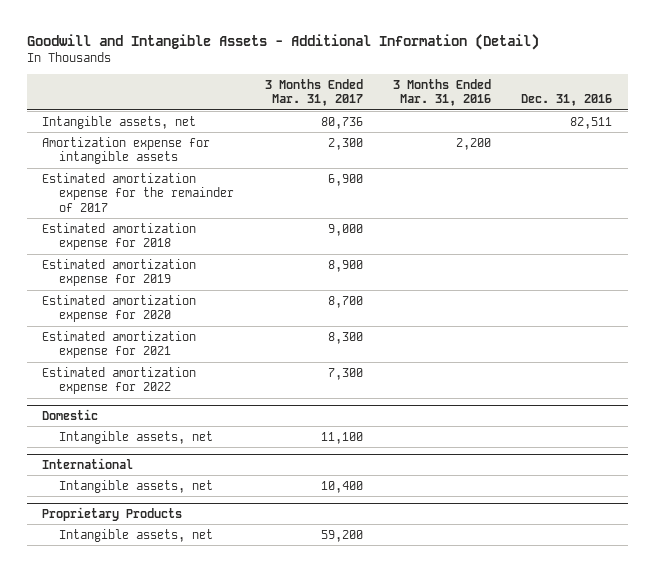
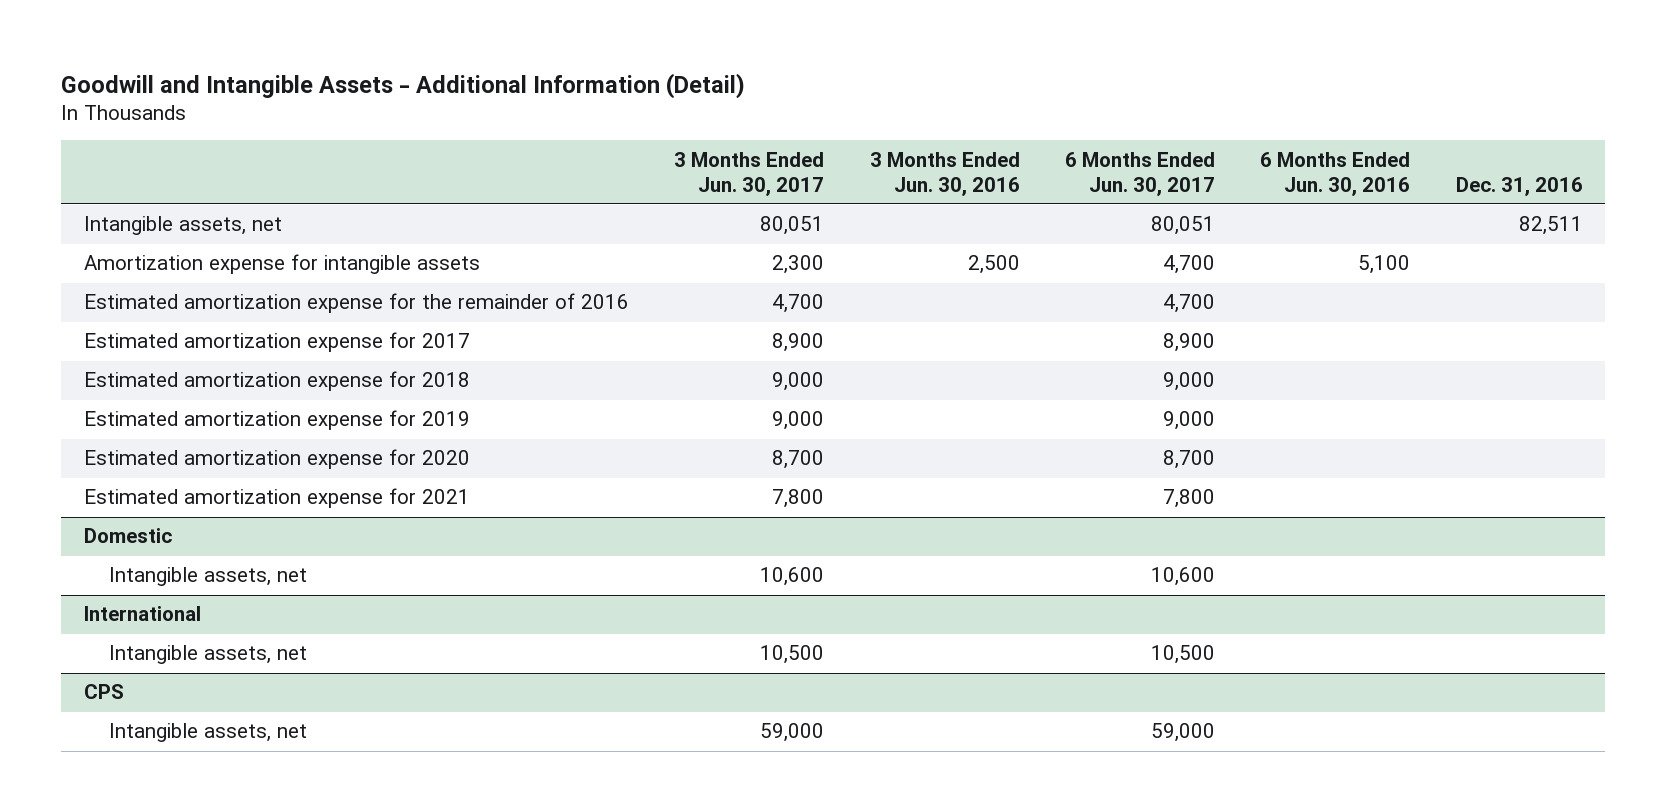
[264,78,363,107] 3 Months Ended Mar. 31, 2017 -> none
[393,78,492,107] 3 Months Ended Mar. 31, 2016 -> none
none -> [674,151,825,196] 3 Months Ended Jun. 30, 2017
none -> [869,151,1020,196] 3 Months Ended Jun. 30, 2016
none -> [1064,151,1215,196] 6 Months Ended Jun. 30, 2017
none -> [1260,151,1411,196] 6 Months Ended Jun. 30, 2016
[42,172,235,212] Estimated amortization expense for the remainder of 2017 -> [83,293,629,314] Estimated amortization expense for the remainder of 2016
none -> [83,332,470,353] Estimated amortization expense for 2017
[42,366,197,395] Estimated amortization expense for 2022 -> none
[42,507,183,522] Proprietary Products -> none
[59,528,214,542] Intangible assets, net -> none
none -> [83,684,124,700] CPS
none -> [108,723,307,743] Intangible assets, net

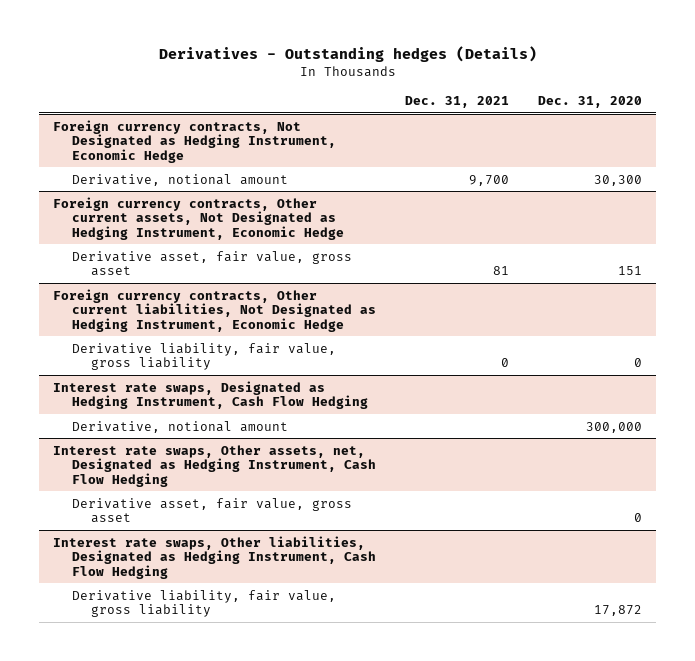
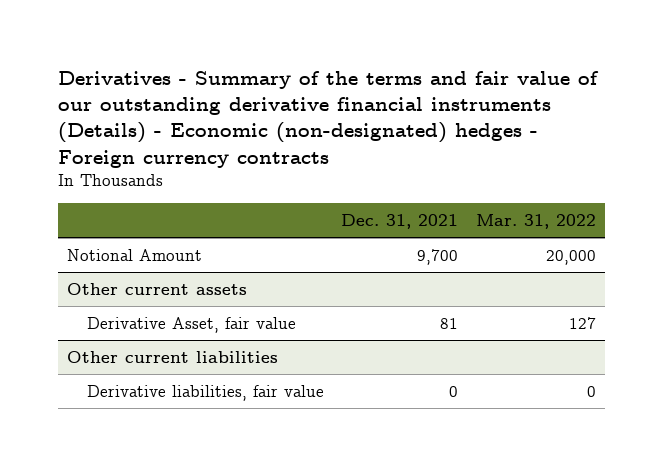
[158,45,537,62] Derivatives - Outstanding hedges (Details) -> [58,70,600,168] Derivatives - Summary of the terms and fair value of our outstanding derivative financial instruments (Details) - Economic (non-designated) hedges - Foreign currency contracts
[537,95,642,108] Dec. 31, 2020 -> none
none -> [475,214,596,230] Mar. 31, 2022
[53,119,337,163] Foreign currency contracts, Not Designated as Hedging Instrument, Economic Hedge -> none
[72,173,289,186] Derivative, notional amount -> none
[53,380,369,410] Interest rate swaps, Designated as Hedging Instrument, Cash Flow Hedging -> none
[72,420,289,433] Derivative, notional amount -> none
[53,444,377,487] Interest rate swaps, Other assets, net, Designated as Hedging Instrument, Cash Flow Hedging -> none
[72,497,353,524] Derivative asset, fair value, gross asset -> none
[53,535,377,579] Interest rate swaps, Other liabilities, Designated as Hedging Instrument, Cash Flow Hedging -> none
[72,589,337,618] Derivative liability, fair value, gross liability -> none
none -> [67,248,203,261] Notional Amount
[53,196,345,240] Foreign currency contracts, Other current assets, Not Designated as Hedging Instrument, Economic Hedge -> [67,282,248,295] Other current assets
[72,250,353,277] Derivative asset, fair value, gross asset -> [86,316,296,333] Derivative Asset, fair value
[53,288,377,332] Foreign currency contracts, Other current liabilities, Not Designated as Hedging Instrument, Economic Hedge -> [67,350,279,363] Other current liabilities
[72,342,337,371] Derivative liability, fair value, gross liability -> [86,384,324,401] Derivative liabilities, fair value

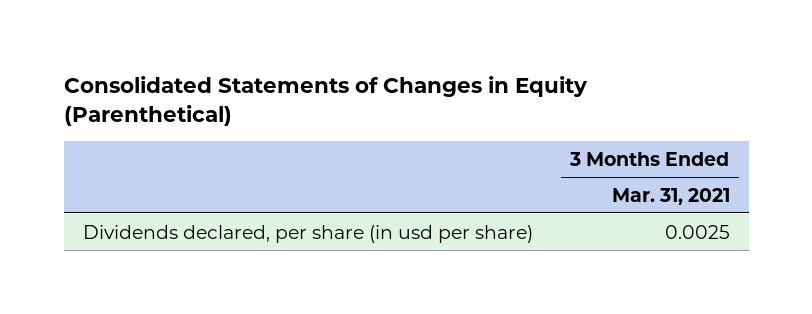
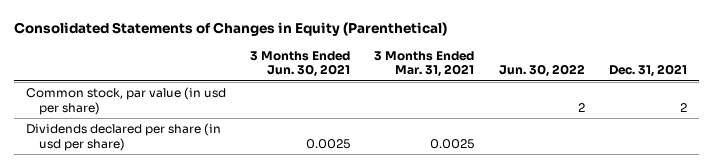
none -> [250,50,351,78] 3 Months Ended Jun. 30, 2021
none -> [498,64,585,78] Jun. 30, 2022
none -> [608,64,687,78] Dec. 31, 2021
none -> [26,87,227,115] Common stock, par value (in usd per share)
[82,224,533,243] Dividends declared, per share (in usd per share) -> [26,123,222,151] Dividends declared per share (in usd per share)

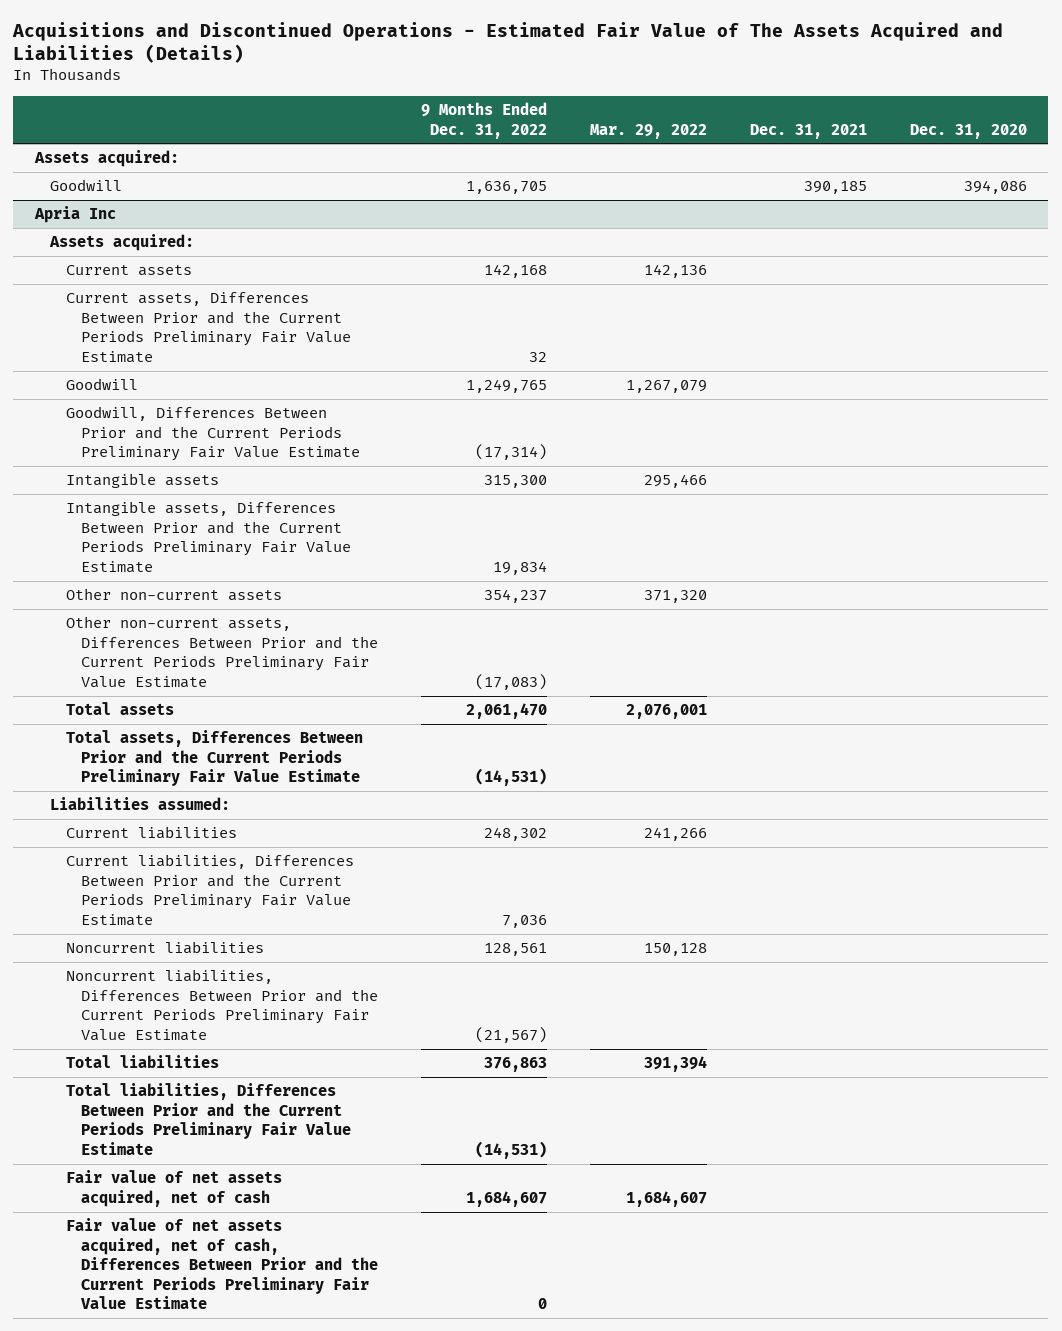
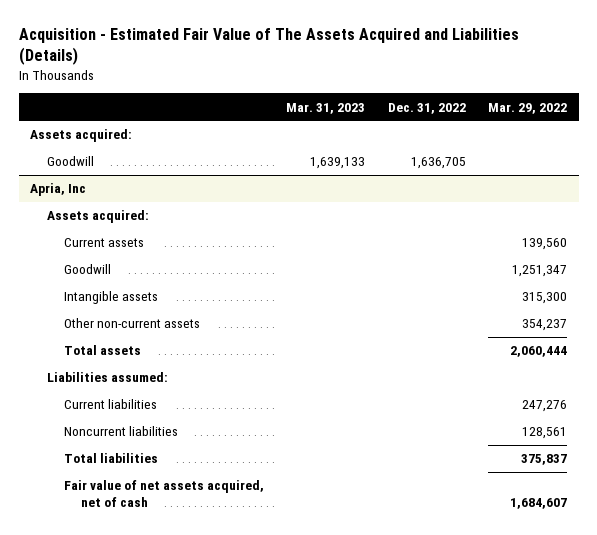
[12,21,1004,64] Acquisitions and Discontinued Operations - Estimated Fair Value of The Assets Acquired and Liabilities (Details) -> [18,27,519,66] Acquisition - Estimated Fair Value of The Assets Acquired and Liabilities (Details)
[420,102,547,139] 9 Months Ended Dec. 31, 2022 -> none
[749,123,867,139] Dec. 31, 2021 -> none
[909,123,1027,139] Dec. 31, 2020 -> none
none -> [286,102,366,114] Mar. 31, 2023
none -> [387,102,466,114] Dec. 31, 2022
[33,206,116,224] Apria Inc -> [29,183,86,197] Apria, Inc
[65,292,352,363] Current assets, Differences Between Prior and the Current Periods Preliminary Fair Value Estimate -> none
[65,406,361,462] Goodwill, Differences Between Prior and the Current Periods Preliminary Fair Value Estimate -> none
[65,501,352,573] Intangible assets, Differences Between Prior and the Current Periods Preliminary Fair Value Estimate -> none
[65,616,379,688] Other non-current assets, Differences Between Prior and the Current Periods Preliminary Fair Value Estimate -> none
[65,730,363,787] Total assets, Differences Between Prior and the Current Periods Preliminary Fair Value Estimate -> none
[643,264,707,279] 142,136 -> [522,238,568,251] 139,560
[625,380,707,394] 1,267,079 -> [512,265,568,278] 1,251,347
[643,474,707,489] 295,466 -> [522,292,568,305] 315,300
[643,590,707,604] 371,320 -> [522,319,568,332] 354,237
[625,704,707,720] 2,076,001 -> [510,346,568,358] 2,060,444
[65,854,354,926] Current liabilities, Differences Between Prior and the Current Periods Preliminary Fair Value Estimate -> none
[65,969,379,1041] Noncurrent liabilities, Differences Between Prior and the Current Periods Preliminary Fair Value Estimate -> none
[65,1083,352,1155] Total liabilities, Differences Between Prior and the Current Periods Preliminary Fair Value Estimate -> none
[643,827,707,842] 241,266 -> [522,400,568,413] 247,276
[643,943,707,957] 150,128 -> [522,427,568,440] 128,561
[643,1056,707,1073] 391,394 -> [521,454,568,466] 375,837
[65,1218,379,1310] Fair value of net assets acquired, net of cash, Differences Between Prior and the Current Periods Preliminary Fair Value Estimate -> none

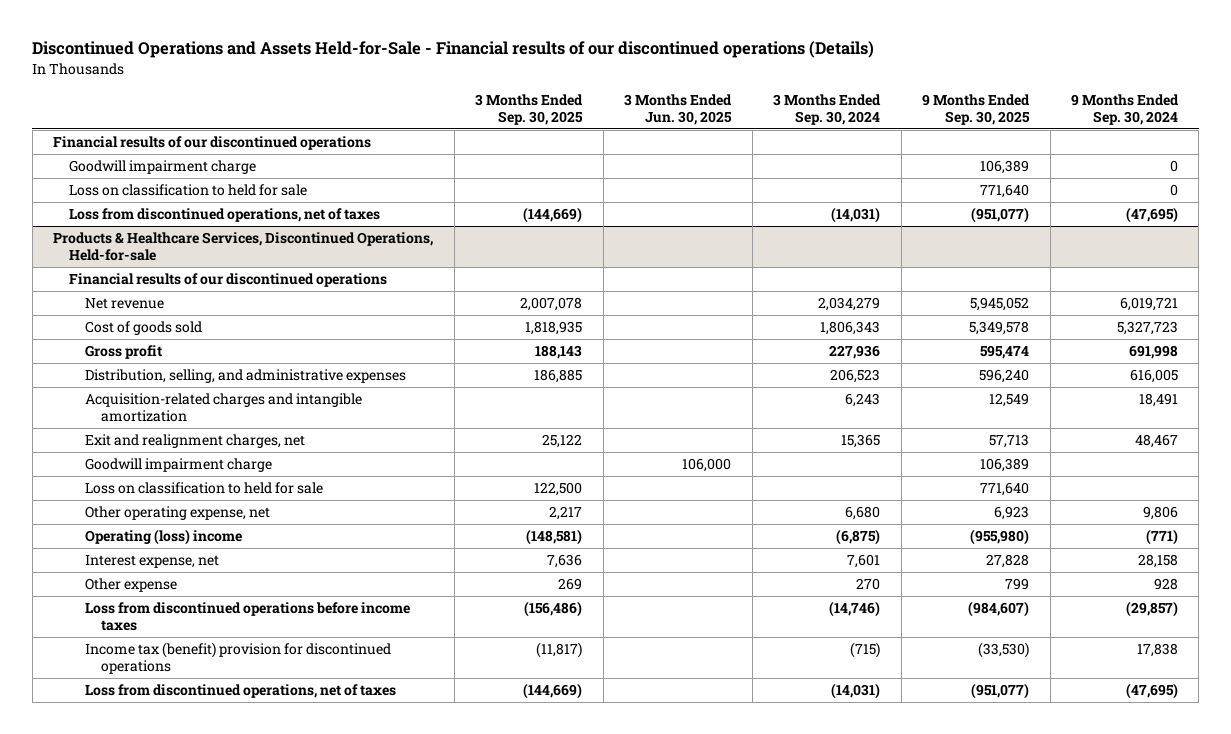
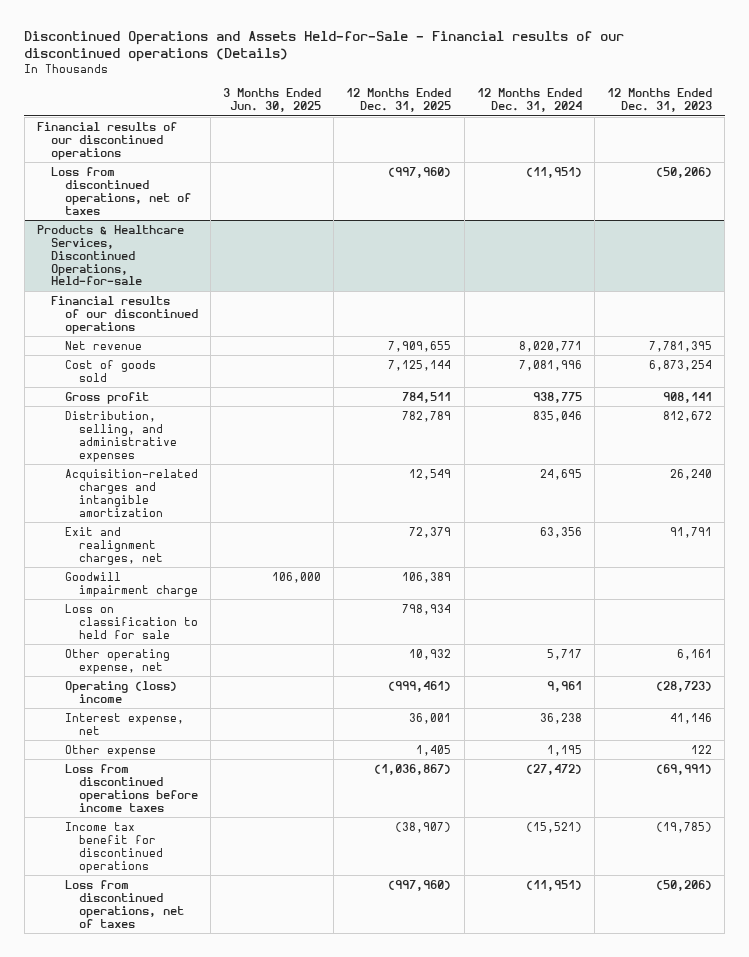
[475,93,584,125] 3 Months Ended Sep. 30, 2025 -> none
[773,93,882,125] 3 Months Ended Sep. 30, 2024 -> none
[922,93,1031,125] 9 Months Ended Sep. 30, 2025 -> none
[1070,93,1179,125] 9 Months Ended Sep. 30, 2024 -> none
none -> [346,88,452,113] 12 Months Ended Dec. 31, 2025
none -> [476,88,582,113] 12 Months Ended Dec. 31, 2024
none -> [607,88,713,113] 12 Months Ended Dec. 31, 2023
[69,160,257,175] Goodwill impairment charge -> none
[69,184,308,197] Loss on classification to held for sale -> none
[84,642,391,674] Income tax (benefit) provision for discontinued operations -> [64,821,163,873] Income tax benefit for discontinued operations

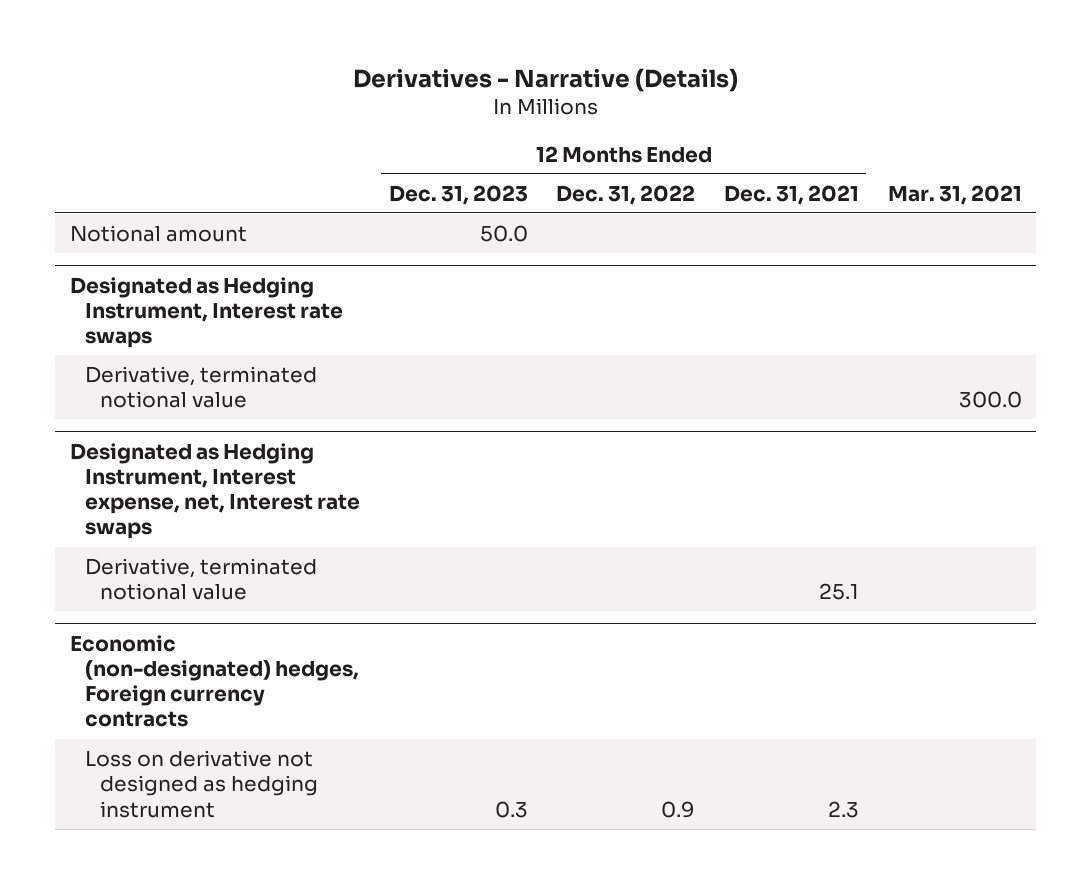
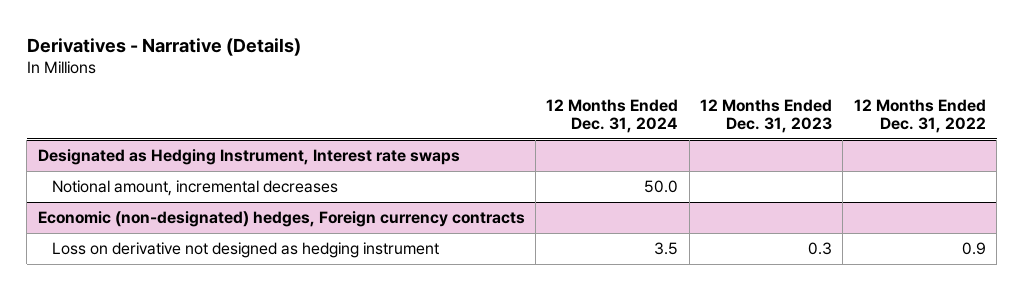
[723,184,859,205] Dec. 31, 2021 -> none
[887,184,1022,205] Mar. 31, 2021 -> none
none -> [546,98,679,134] 12 Months Ended Dec. 31, 2024
[69,224,247,242] Notional amount -> none
[84,365,317,409] Derivative, terminated notional value -> none
[69,442,360,540] Designated as Hedging Instrument, Interest expense, net, Interest rate swaps -> none
[84,557,317,601] Derivative, terminated notional value -> none
none -> [51,180,338,197] Notional amount, incremental decreases

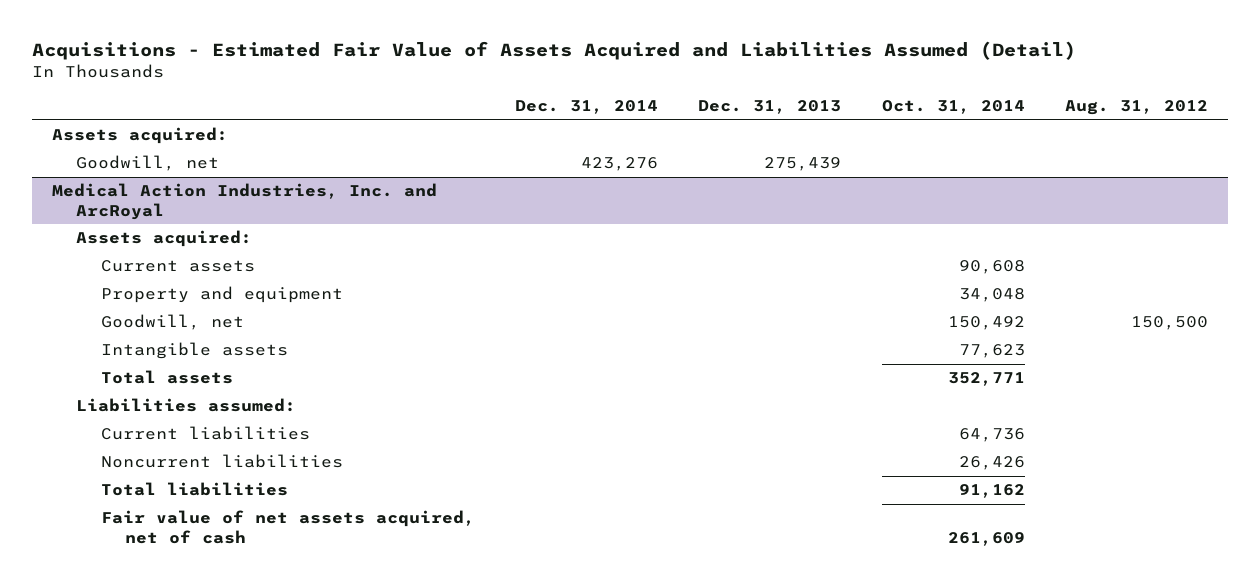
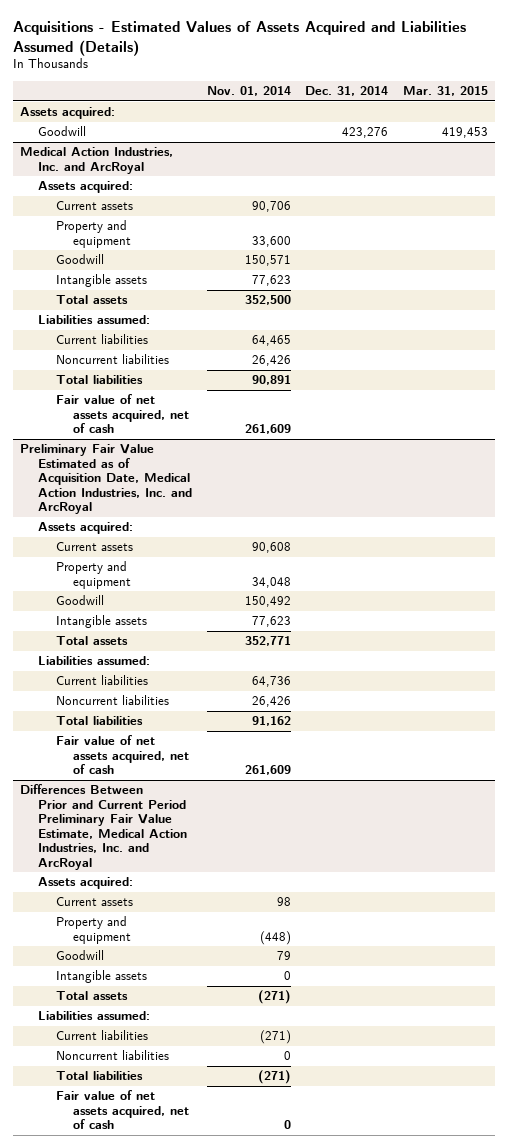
[32,40,1077,60] Acquisitions - Estimated Fair Value of Assets Acquired and Liabilities Assumed (Detail) -> [12,21,466,56] Acquisitions - Estimated Values of Assets Acquired and Liabilities Assumed (Details)
[698,100,842,115] Dec. 31, 2013 -> none
[881,100,1025,115] Oct. 31, 2014 -> none
[1064,100,1208,116] Aug. 31, 2012 -> none
none -> [206,86,291,97] Nov. 01, 2014
none -> [402,86,488,97] Mar. 31, 2015
[76,155,220,172] Goodwill, net -> [37,126,86,137] Goodwill
[100,314,244,331] Goodwill, net -> [55,254,104,265] Goodwill
none -> [20,444,192,515] Preliminary Fair Value Estimated as of Acquisition Date, Medical Action Industries, Inc. and ArcRoyal
none -> [37,522,133,535] Assets acquired:
none -> [55,542,133,552] Current assets
none -> [55,561,132,589] Property and equipment
none -> [55,595,104,606] Goodwill
none -> [55,615,147,629] Intangible assets
none -> [55,636,128,646] Total assets
none -> [37,656,150,666] Liabilities assumed:
none -> [55,675,148,686] Current liabilities
none -> [55,695,169,706] Noncurrent liabilities
none -> [55,716,143,726] Total liabilities
none -> [55,735,190,775] Fair value of net assets acquired, net of cash
none -> [20,784,187,870] Differences Between Prior and Current Period Preliminary Fair Value Estimate, Medical Action Industries, Inc. and ArcRoyal
none -> [37,877,133,890] Assets acquired:
none -> [55,897,133,907] Current assets
none -> [55,916,132,944] Property and equipment
none -> [55,950,104,961] Goodwill
none -> [55,970,147,984] Intangible assets
none -> [55,991,128,1001] Total assets
none -> [37,1011,150,1021] Liabilities assumed:
none -> [55,1030,148,1041] Current liabilities
none -> [55,1050,169,1061] Noncurrent liabilities
none -> [55,1071,143,1081] Total liabilities
none -> [55,1090,190,1130] Fair value of net assets acquired, net of cash

